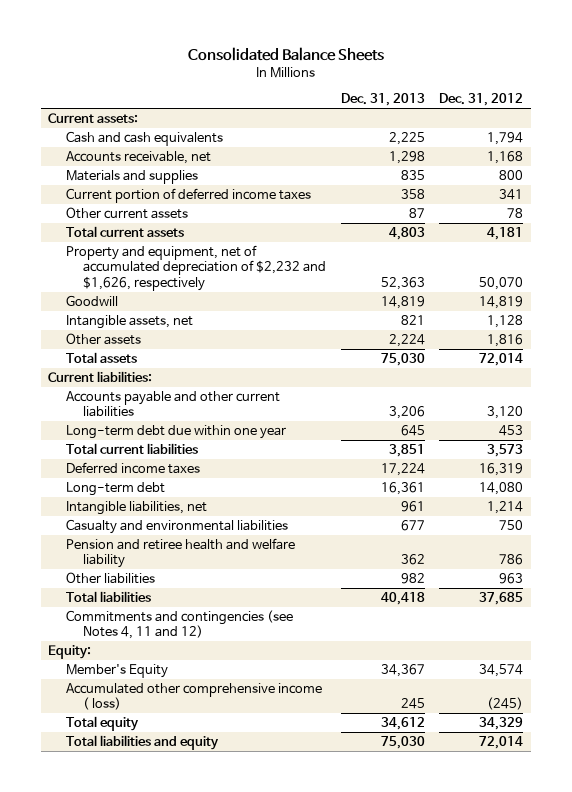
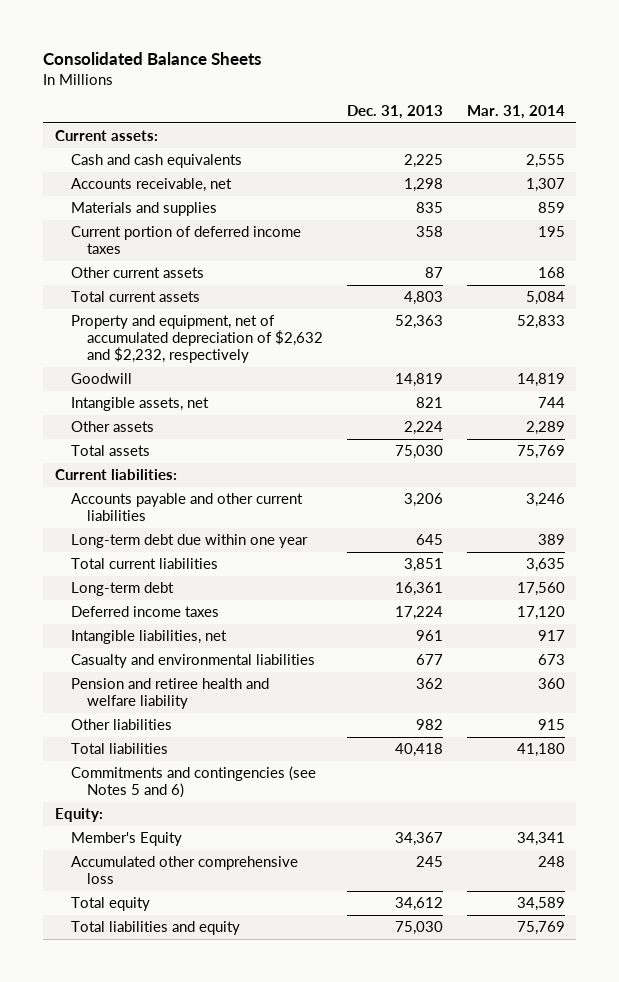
[439,93,524,107] Dec. 31, 2012 -> none
none -> [466,105,565,120] Mar. 31, 2014
[65,244,327,292] Property and equipment, net of accumulated depreciation of $2,232 and $1,626, respectively -> [71,315,324,364] Property and equipment, net of accumulated depreciation of $2,632 and $2,232, respectively
[65,461,200,474] Deferred income taxes -> [71,606,220,618] Deferred income taxes
[65,609,293,640] Commitments and contingencies (see Notes 4, 11 and 12) -> [71,766,317,799] Commitments and contingencies (see Notes 5 and 6)
[65,682,322,711] Accumulated other comprehensive income ( loss) -> [71,856,299,885] Accumulated other comprehensive loss

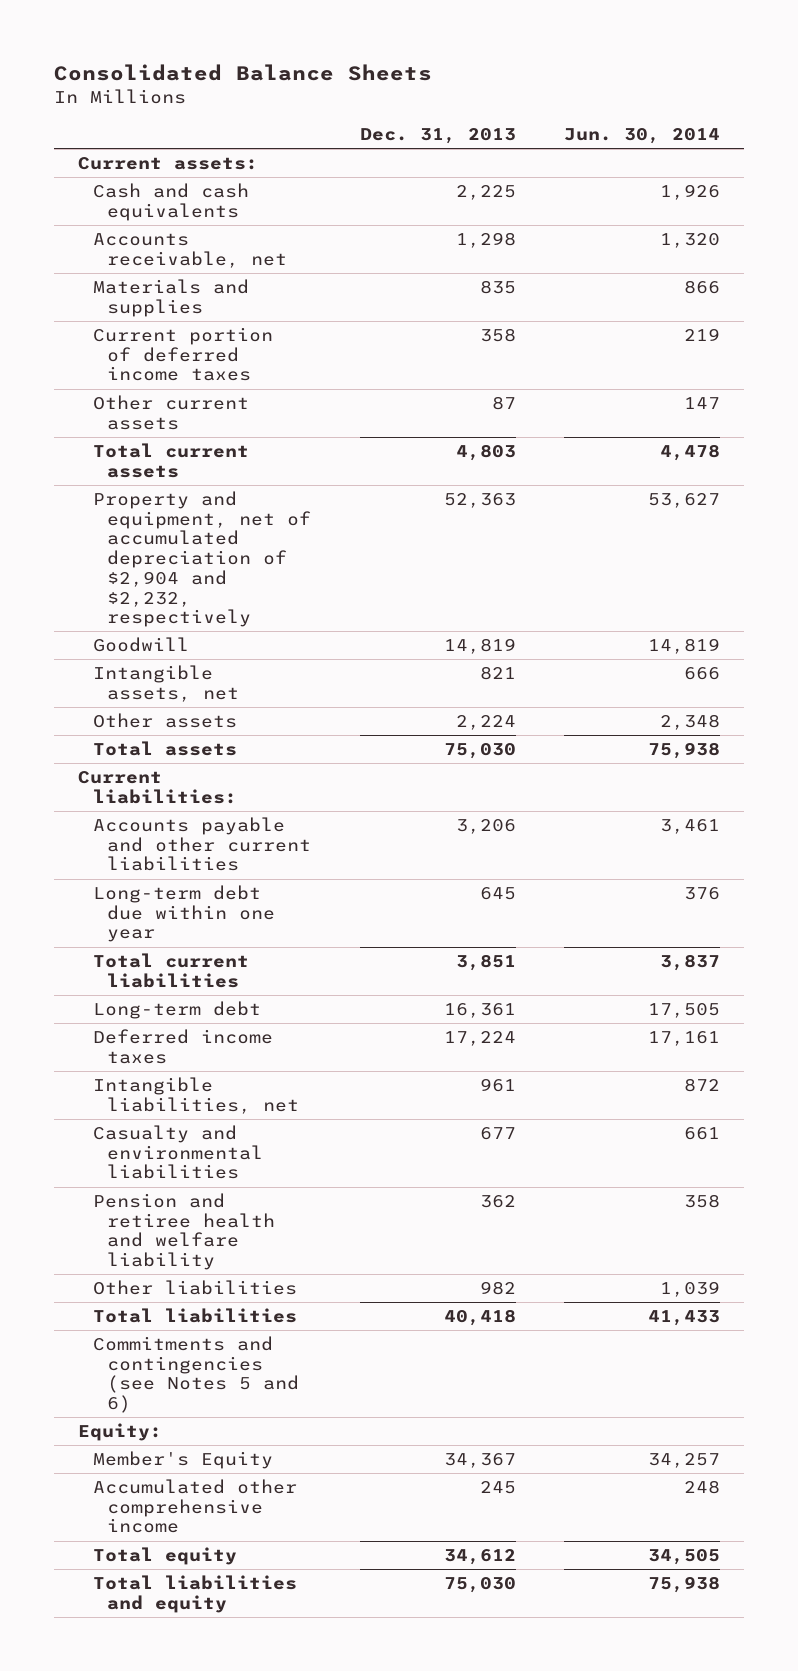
[466,105,565,120] Mar. 31, 2014 -> none
none -> [564,127,721,144] Jun. 30, 2014
[71,315,324,364] Property and equipment, net of accumulated depreciation of $2,632 and $2,232, respectively -> [92,491,312,628] Property and equipment, net of accumulated depreciation of $2,904 and $2,232, respectively
[71,856,299,885] Accumulated other comprehensive loss -> [92,1479,297,1534] Accumulated other comprehensive income

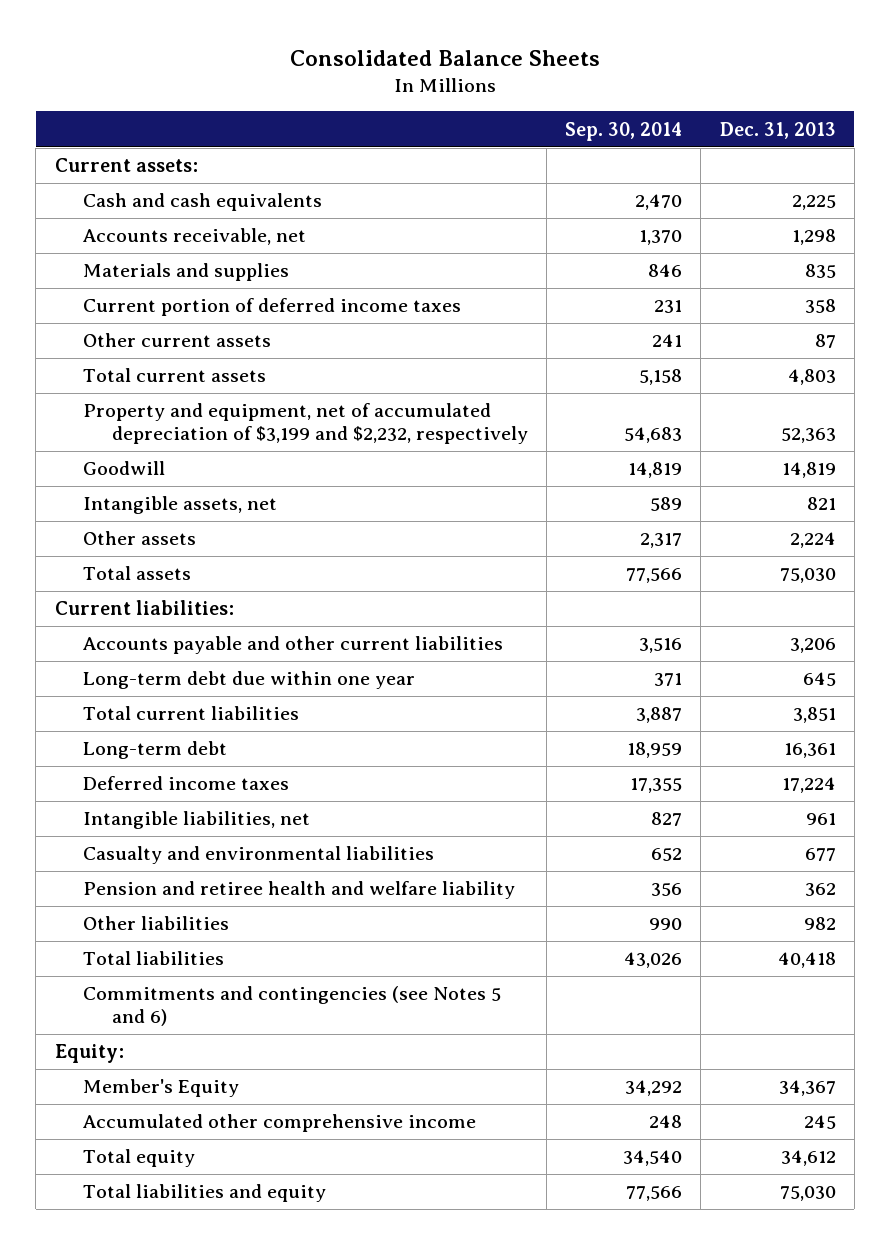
[564,127,721,144] Jun. 30, 2014 -> none
none -> [565,121,683,141] Sep. 30, 2014
[92,491,312,628] Property and equipment, net of accumulated depreciation of $2,904 and $2,232, respectively -> [83,403,528,445] Property and equipment, net of accumulated depreciation of $3,199 and $2,232, respectively

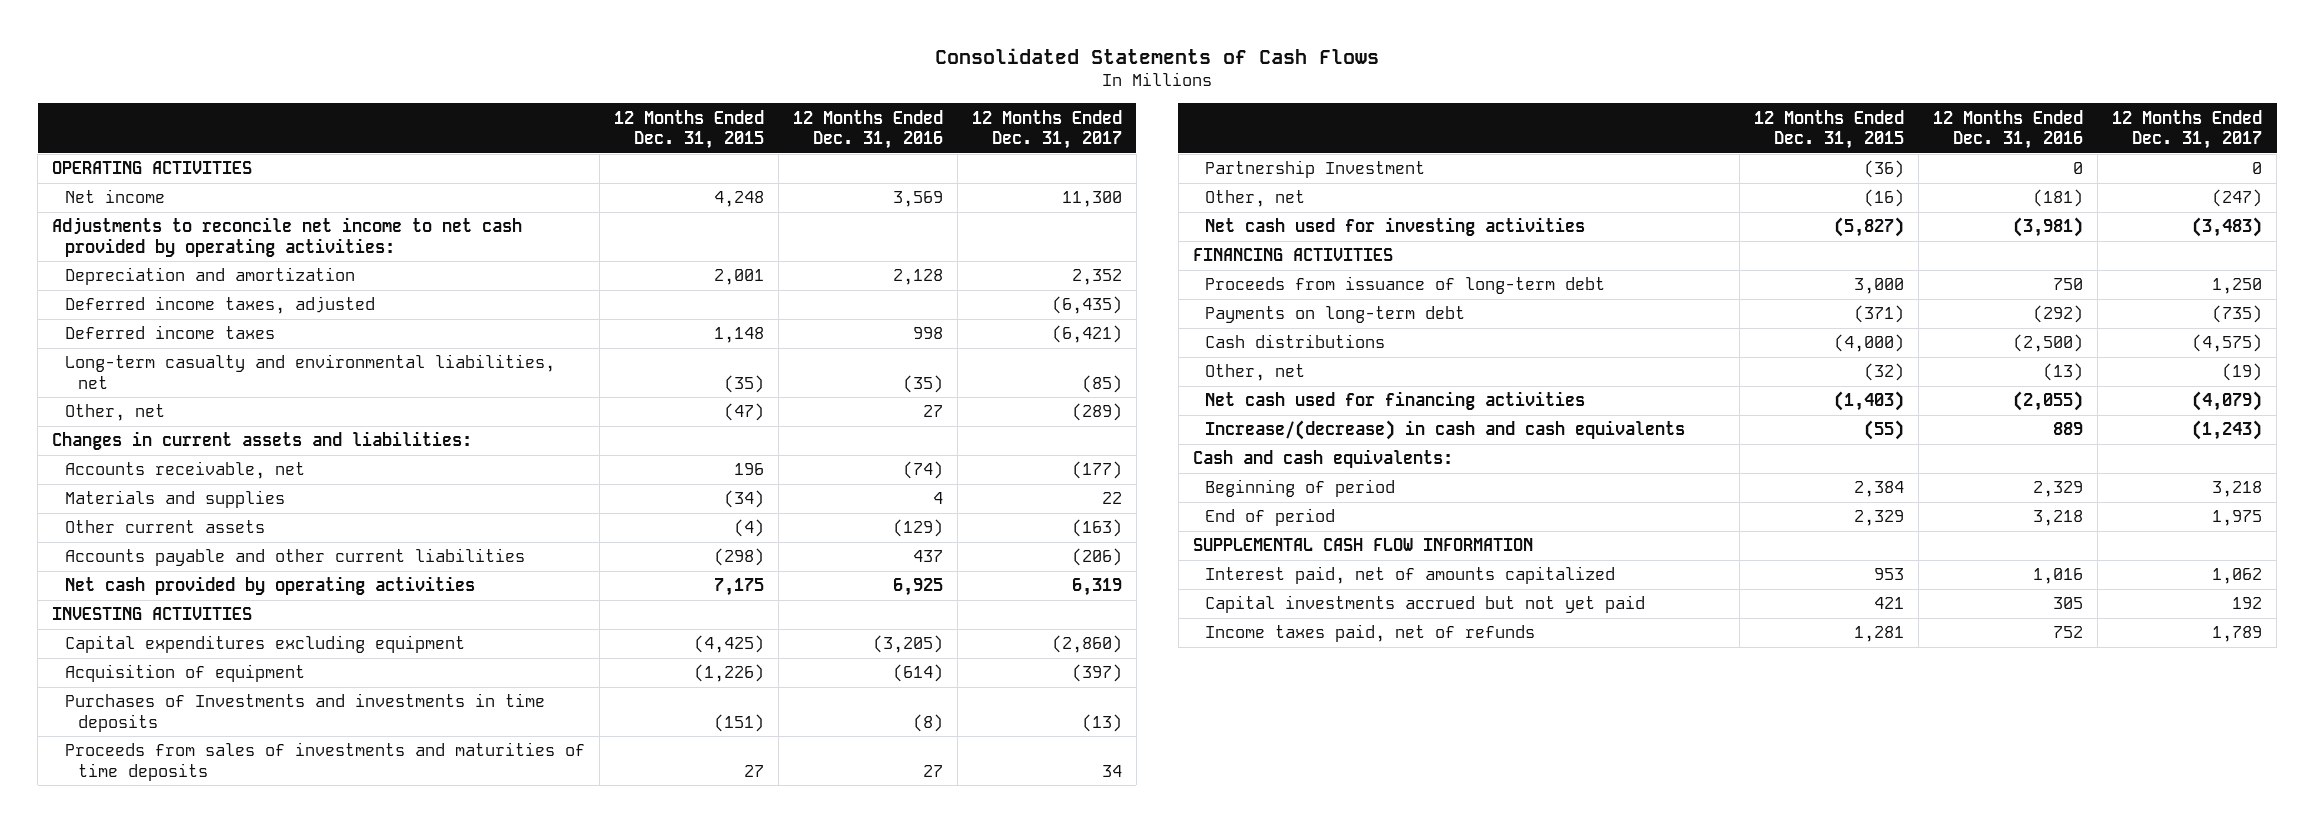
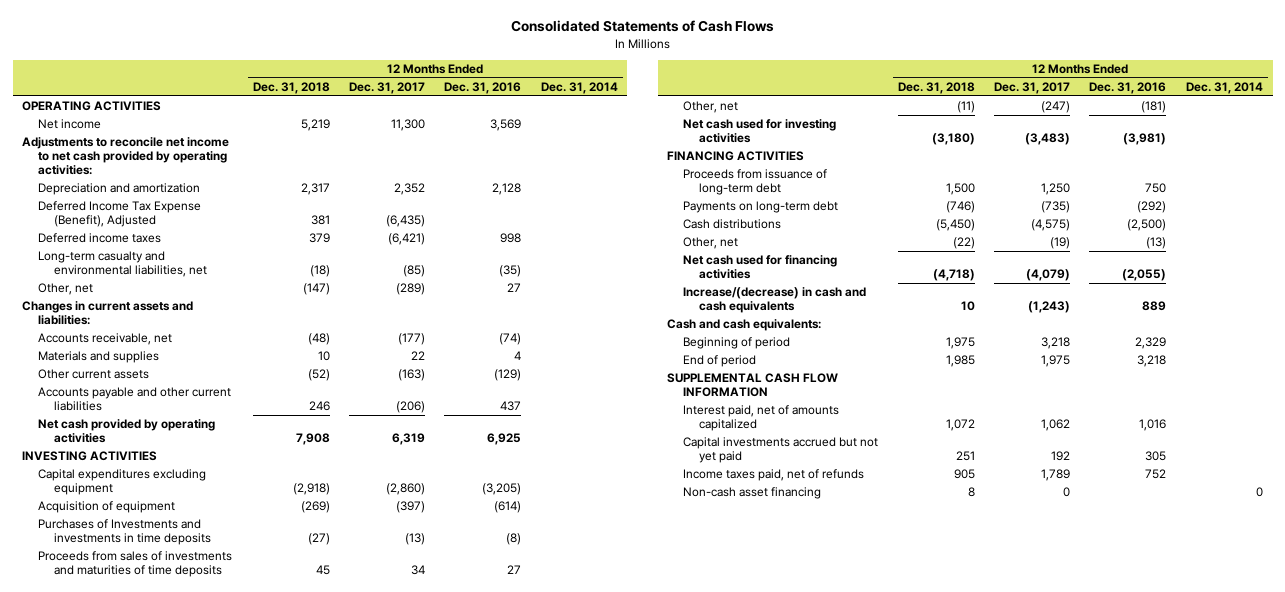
[613,109,764,149] 12 Months Ended Dec. 31, 2015 -> none
none -> [252,81,330,94] Dec. 31, 2018
none -> [540,81,618,94] Dec. 31, 2014
[64,296,375,315] Deferred income taxes, adjusted -> [38,201,202,228] Deferred Income Tax Expense (Benefit), Adjusted
[1205,160,1426,179] Partnership Investment -> none
none -> [683,487,822,500] Non-cash asset financing

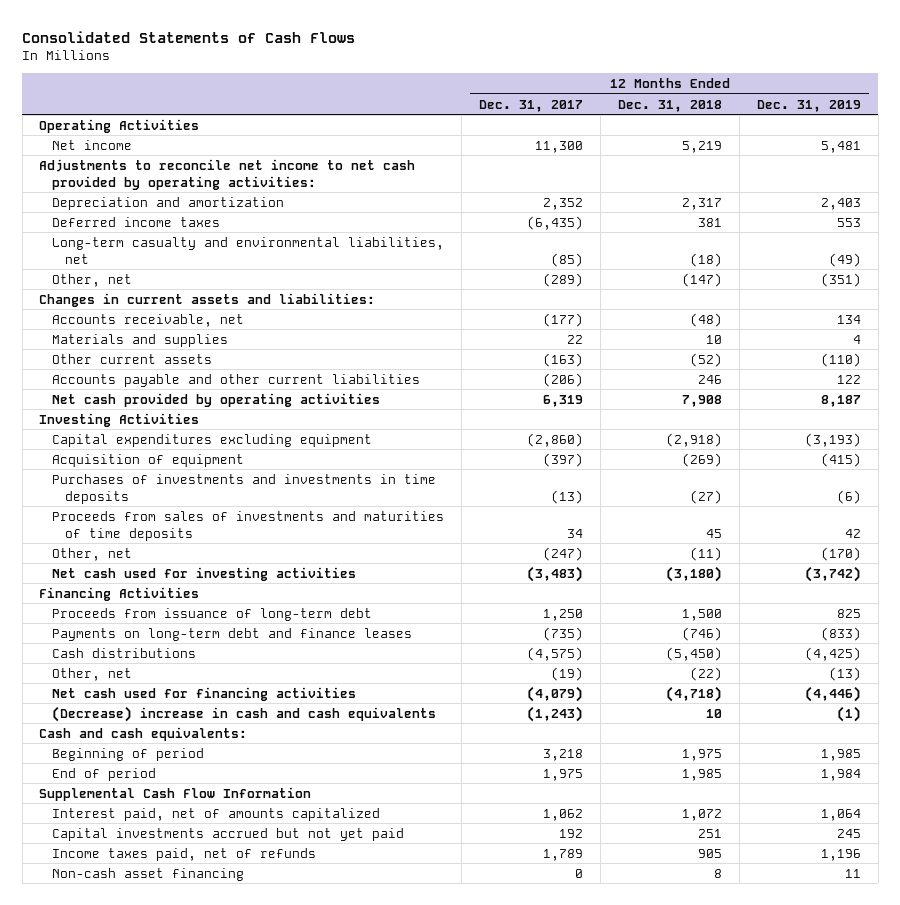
[444,81,522,94] Dec. 31, 2016 -> none
[540,81,618,94] Dec. 31, 2014 -> none
none -> [756,99,861,112] Dec. 31, 2019
[22,101,162,112] OPERATING ACTIVITIES -> [39,118,200,133] Operating Activities
[38,201,202,228] Deferred Income Tax Expense (Benefit), Adjusted -> none
[308,233,330,244] 379 -> [697,217,722,227] 381
[387,233,425,246] (6,421) -> [527,215,584,230] (6,435)
[22,451,158,462] INVESTING ACTIVITIES -> [39,412,200,427] Investing Activities
[38,519,211,546] Purchases of Investments and investments in time deposits -> [52,473,437,504] Purchases of investments and investments in time deposits
[667,151,805,162] FINANCING ACTIVITIES -> [39,586,200,601] Financing Activities
[683,201,839,214] Payments on long-term debt -> [52,627,413,641] Payments on long-term debt and finance leases
[683,287,867,314] Increase/(decrease) in cash and cash equivalents -> [52,705,437,722] (Decrease) increase in cash and cash equivalents
[667,373,839,398] SUPPLEMENTAL CASH FLOW INFORMATION -> [39,786,312,801] Supplemental Cash Flow Information

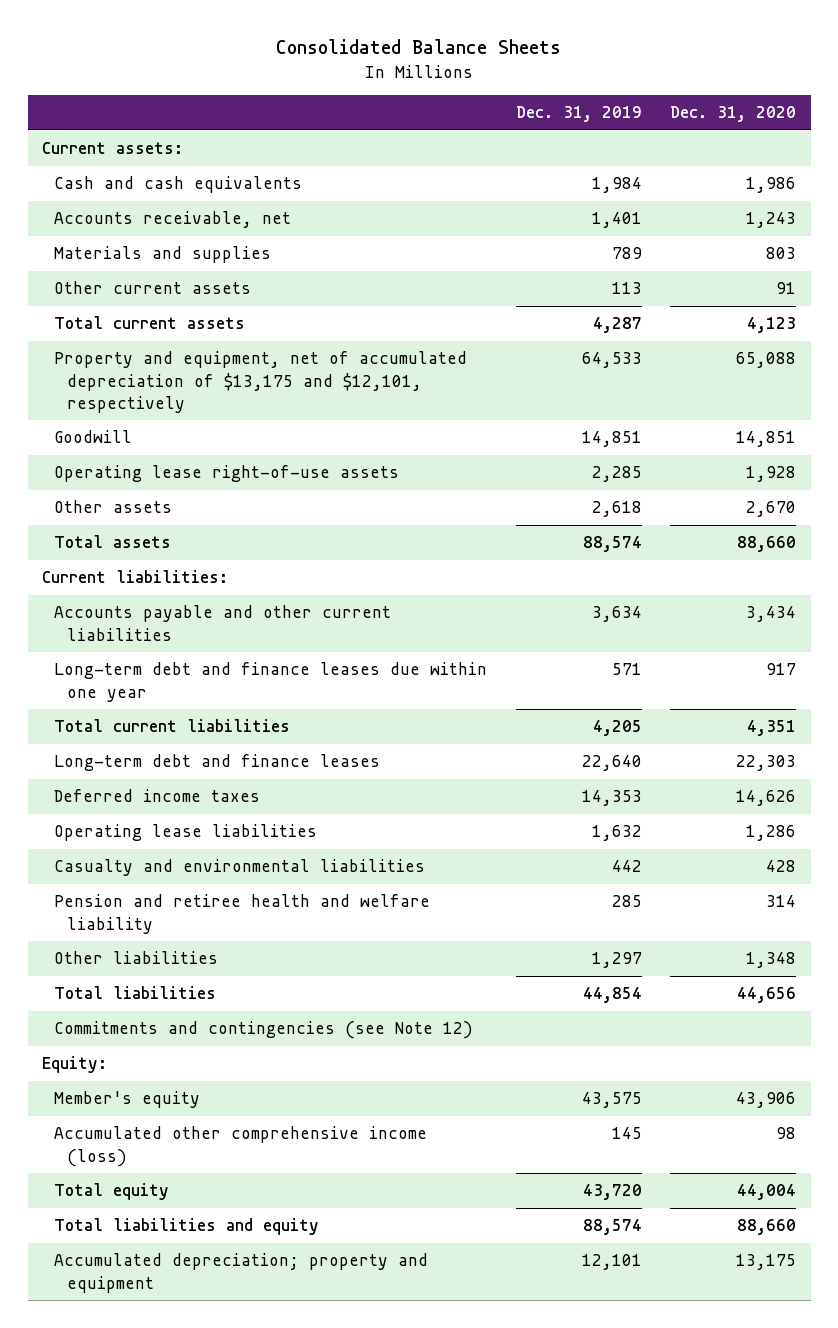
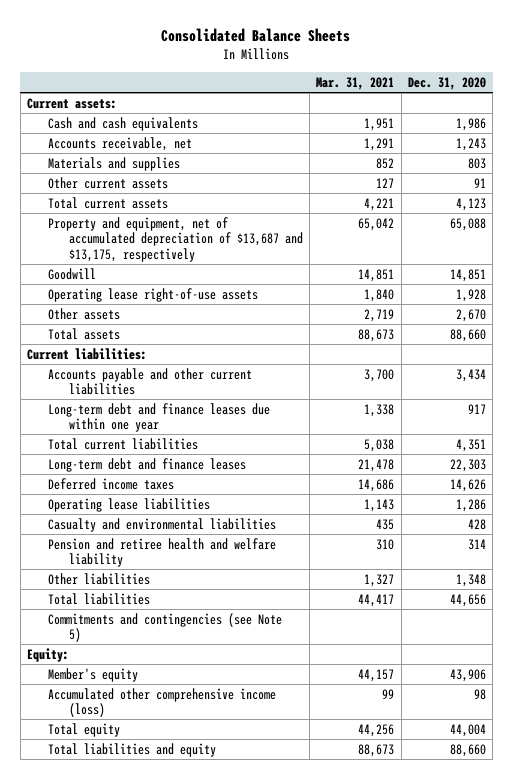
[515,105,642,122] Dec. 31, 2019 -> none
none -> [316,76,395,90] Mar. 31, 2021
[54,351,468,413] Property and equipment, net of accumulated depreciation of $13,175 and $12,101, respectively -> [47,216,303,262] Property and equipment, net of accumulated depreciation of $13,687 and $13,175, respectively
[54,1021,474,1040] Commitments and contingencies (see Note 12) -> [47,612,282,643] Commitments and contingencies (see Note 5)
[54,1253,429,1293] Accumulated depreciation; property and equipment -> none

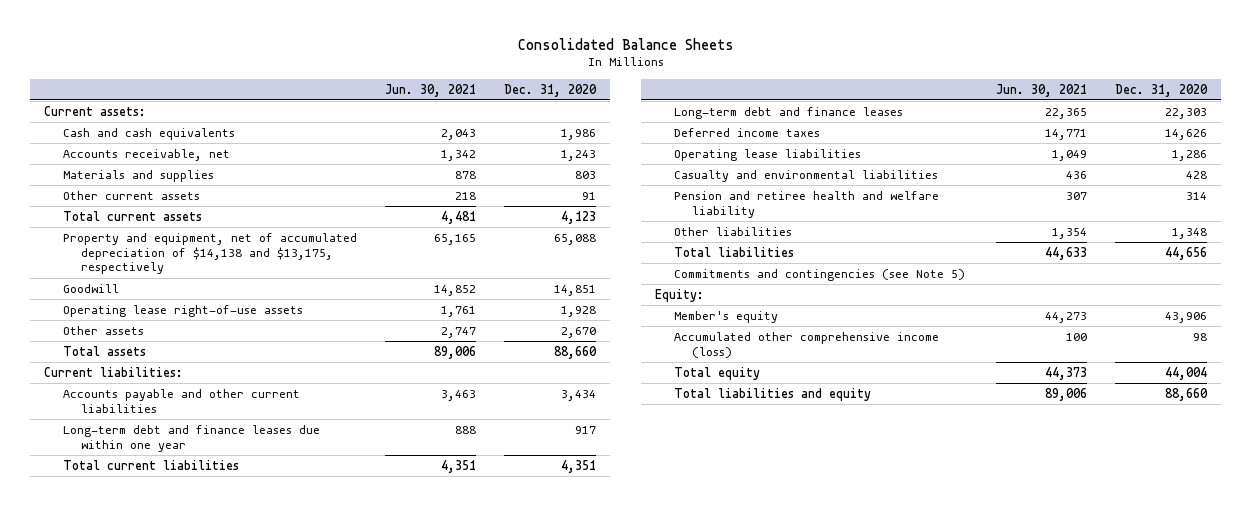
[316,76,395,90] Mar. 31, 2021 -> none
none -> [384,83,476,97] Jun. 30, 2021
[47,216,303,262] Property and equipment, net of accumulated depreciation of $13,687 and $13,175, respectively -> [62,232,357,275] Property and equipment, net of accumulated depreciation of $14,138 and $13,175, respectively

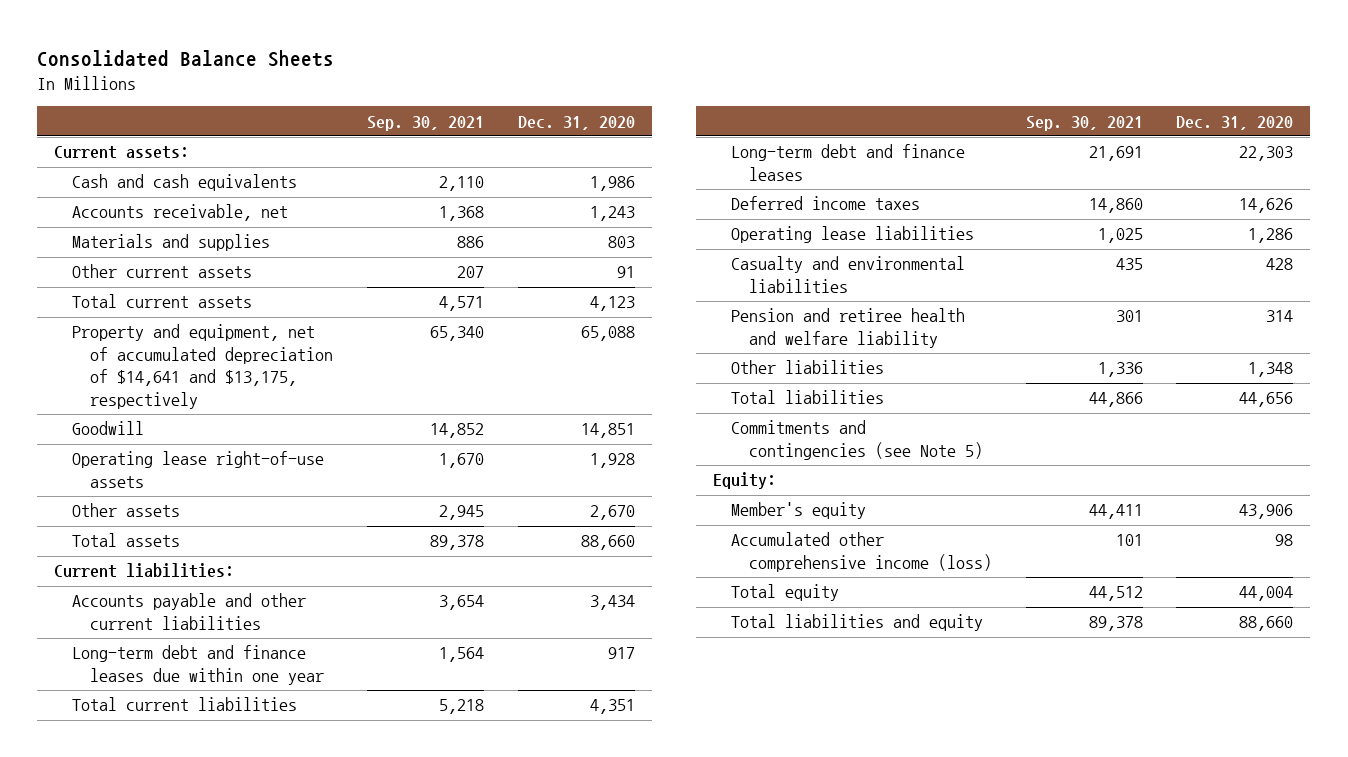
[384,83,476,97] Jun. 30, 2021 -> none
none -> [366,115,484,131] Sep. 30, 2021
[62,232,357,275] Property and equipment, net of accumulated depreciation of $14,138 and $13,175, respectively -> [72,324,334,409] Property and equipment, net of accumulated depreciation of $14,641 and $13,175, respectively

